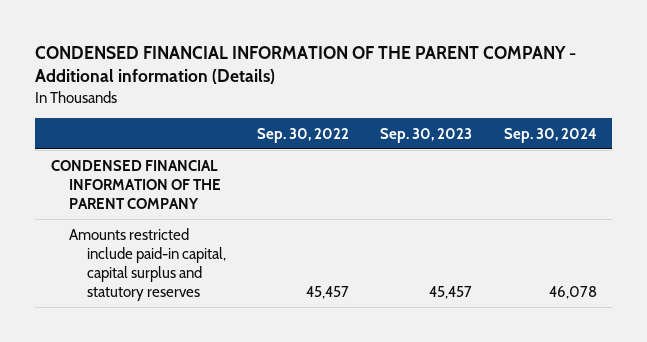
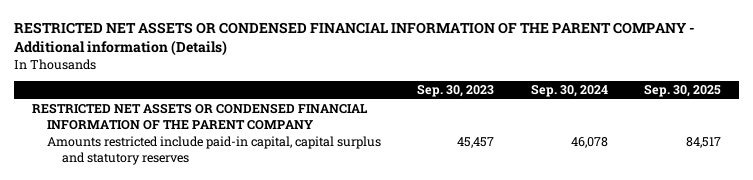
[35,45,577,85] CONDENSED FINANCIAL INFORMATION OF THE PARENT COMPANY - Additional information (Details) -> [13,21,695,56] RESTRICTED NET ASSETS OR CONDENSED FINANCIAL INFORMATION OF THE PARENT COMPANY - Additional information (Details)
[257,127,350,143] Sep. 30, 2022 -> none
none -> [644,84,722,98] Sep. 30, 2025
[50,159,221,209] CONDENSED FINANCIAL INFORMATION OF THE PARENT COMPANY -> [31,103,368,130] RESTRICTED NET ASSETS OR CONDENSED FINANCIAL INFORMATION OF THE PARENT COMPANY

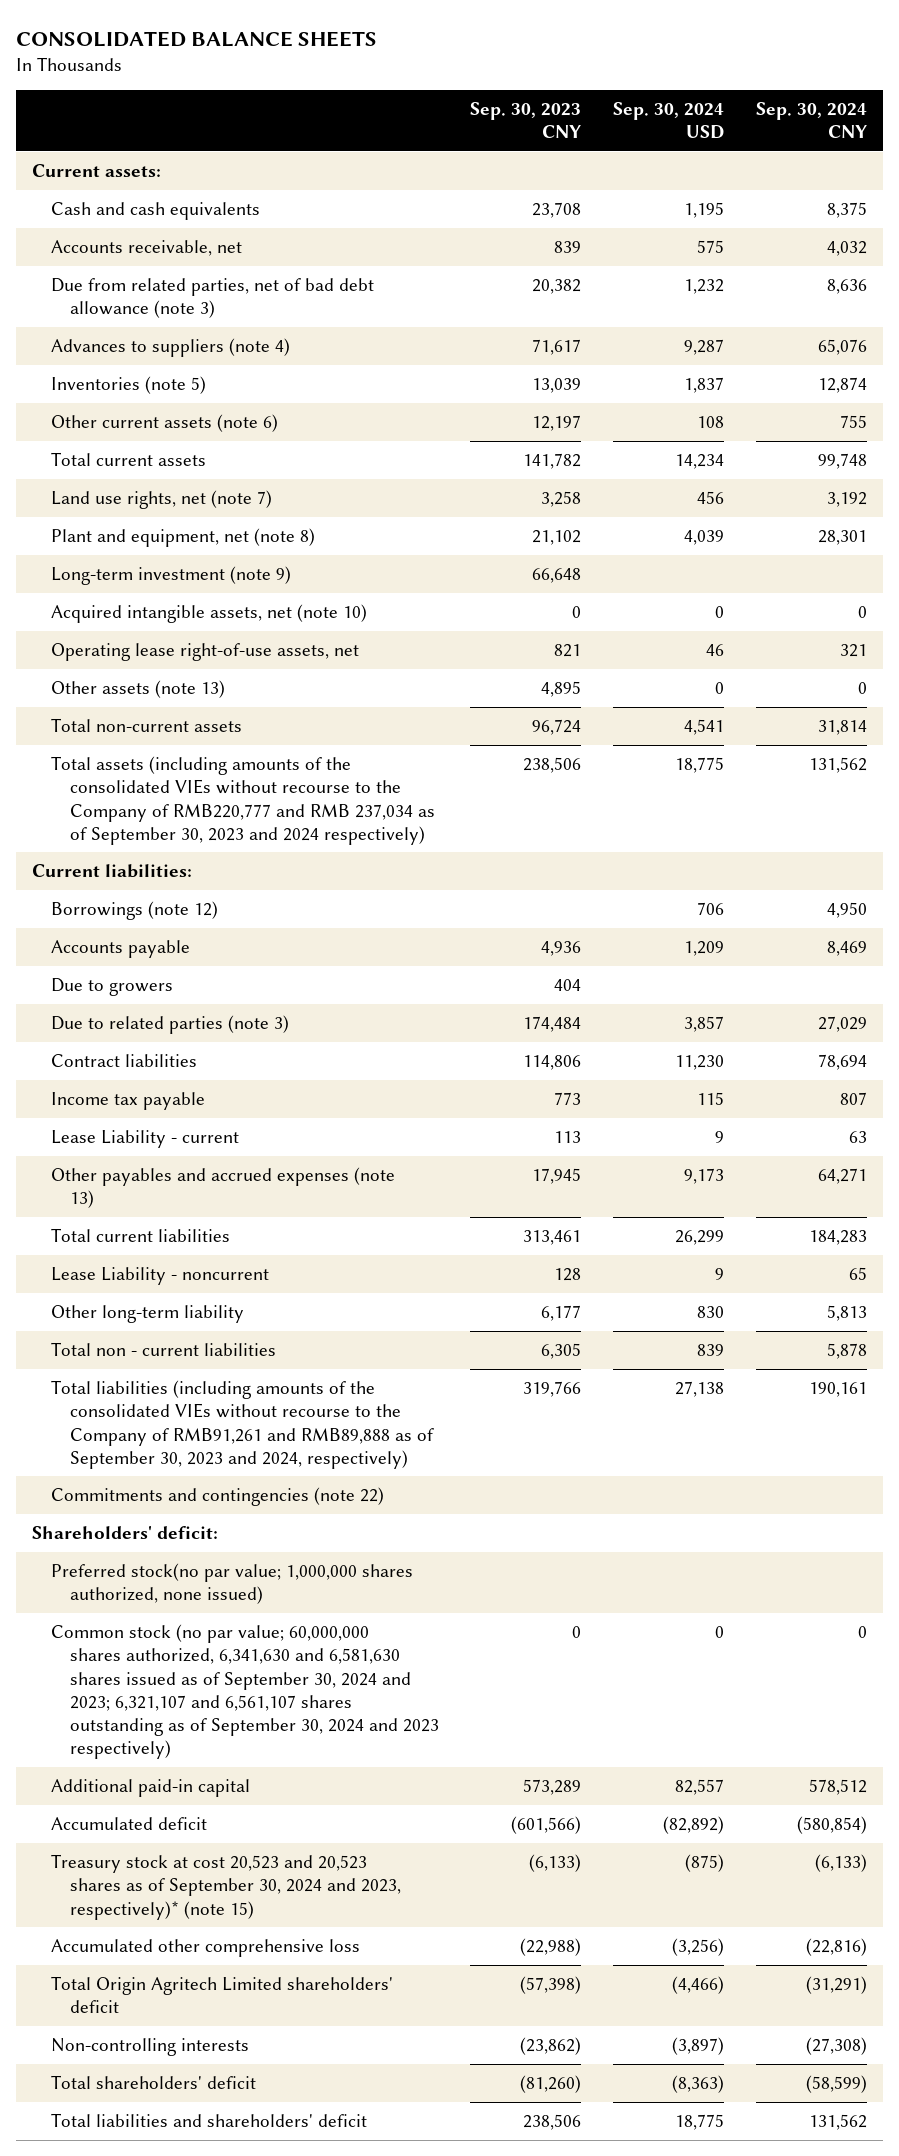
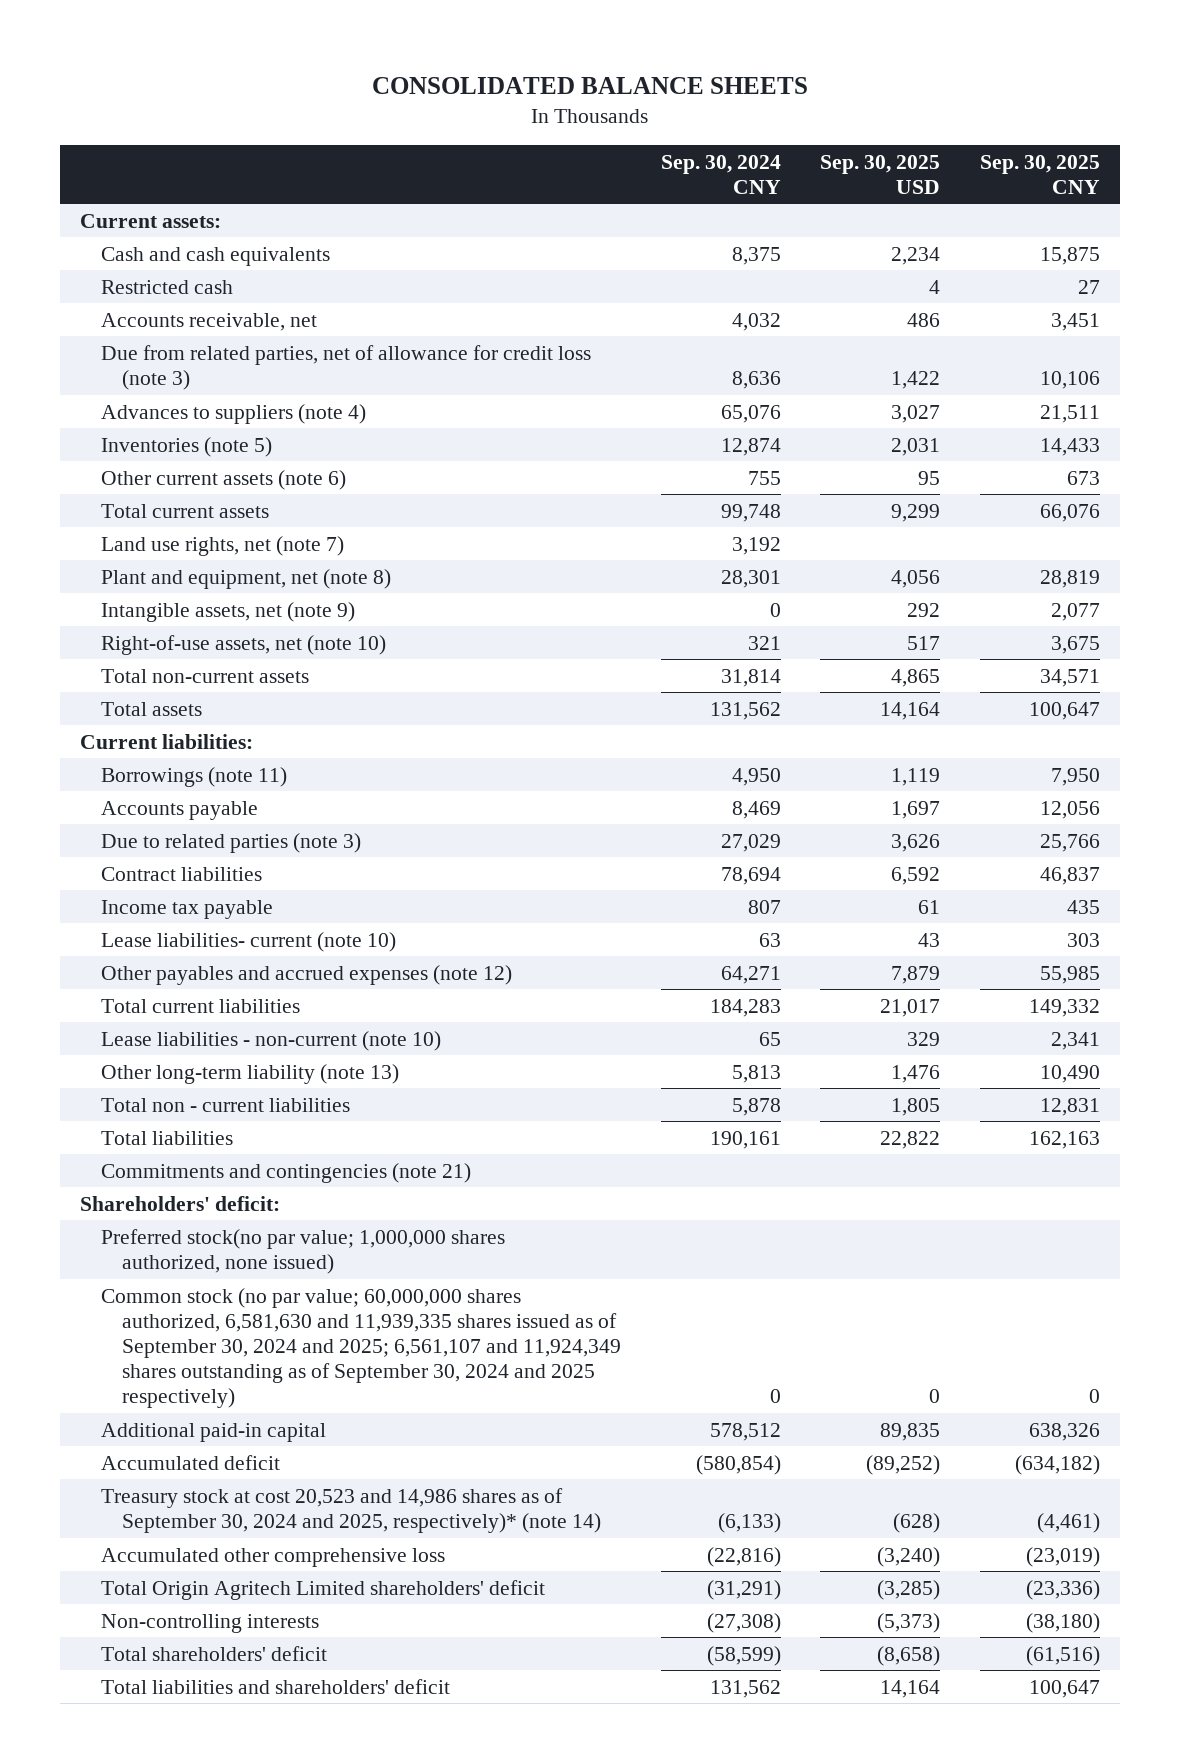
[470,101,582,138] Sep. 30, 2023 CNY -> none
[613,101,725,139] Sep. 30, 2024 USD -> none
none -> [820,154,941,194] Sep. 30, 2025 USD
none -> [980,154,1101,194] Sep. 30, 2025 CNY
none -> [101,279,234,294] Restricted cash
[50,277,374,319] Due from related parties, net of bad debt allowance (note 3) -> [101,344,592,390] Due from related parties, net of allowance for credit loss (note 3)
[50,565,291,585] Long-term investment (note 9) -> none
[50,679,225,698] Other assets (note 13) -> none
[50,603,367,623] Acquired intangible assets, net (note 10) -> [101,601,356,622] Intangible assets, net (note 9)
[50,642,359,661] Operating lease right-of-use assets, net -> [101,634,387,655] Right-of-use assets, net (note 10)
[50,755,435,845] Total assets (including amounts of the consolidated VIEs without recourse to the Company of RMB220,777 and RMB 237,034 as of September 30, 2023 and 2024 respectively) -> [101,701,203,716] Total assets
[50,900,218,920] Borrowings (note 12) -> [101,766,288,787] Borrowings (note 11)
[50,977,173,996] Due to growers -> none
[50,1129,239,1148] Lease Liability - current -> [101,931,397,952] Lease liabilities- current (note 10)
[50,1166,395,1209] Other payables and accrued expenses (note 13) -> [101,964,513,985] Other payables and accrued expenses (note 12)
[50,1266,269,1285] Lease Liability - noncurrent -> [101,1030,442,1051] Lease liabilities - non-current (note 10)
[50,1304,244,1323] Other long-term liability -> [101,1063,400,1084] Other long-term liability (note 13)
[50,1379,434,1469] Total liabilities (including amounts of the consolidated VIEs without recourse to the Company of RMB91,261 and RMB89,888 as of September 30, 2023 and 2024, respectively) -> [101,1130,234,1145] Total liabilities
[50,1486,384,1506] Commitments and contingencies (note 22) -> [101,1162,472,1183] Commitments and contingencies (note 21)
[50,1623,439,1760] Common stock (no par value; 60,000,000 shares authorized, 6,341,630 and 6,581,630 shares issued as of September 30, 2024 and 2023; 6,321,107 and 6,561,107 shares outstanding as of September 30, 2024 and 2023 respectively) -> [101,1287,622,1409] Common stock (no par value; 60,000,000 shares authorized, 6,581,630 and 11,939,335 shares issued as of September 30, 2024 and 2025; 6,561,107 and 11,924,349 shares outstanding as of September 30, 2024 and 2025 respectively)
[50,1853,401,1920] Treasury stock at cost 20,523 and 20,523 shares as of September 30, 2024 and 2023, respectively)* (note 15) -> [101,1487,602,1533] Treasury stock at cost 20,523 and 14,986 shares as of September 30, 2024 and 2025, respectively)* (note 14)

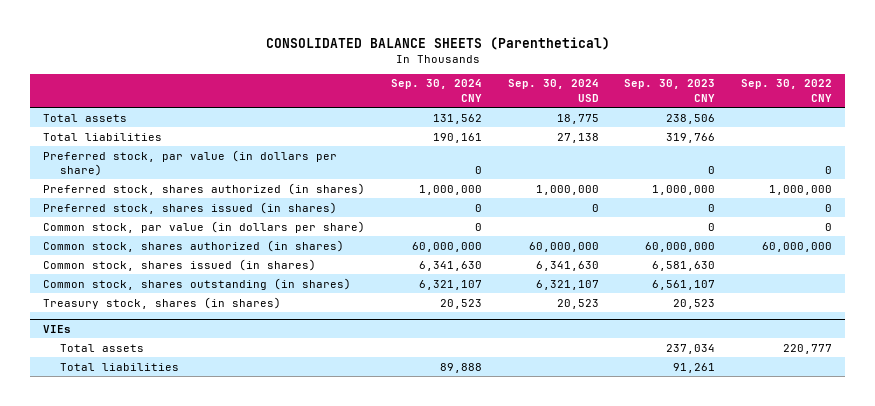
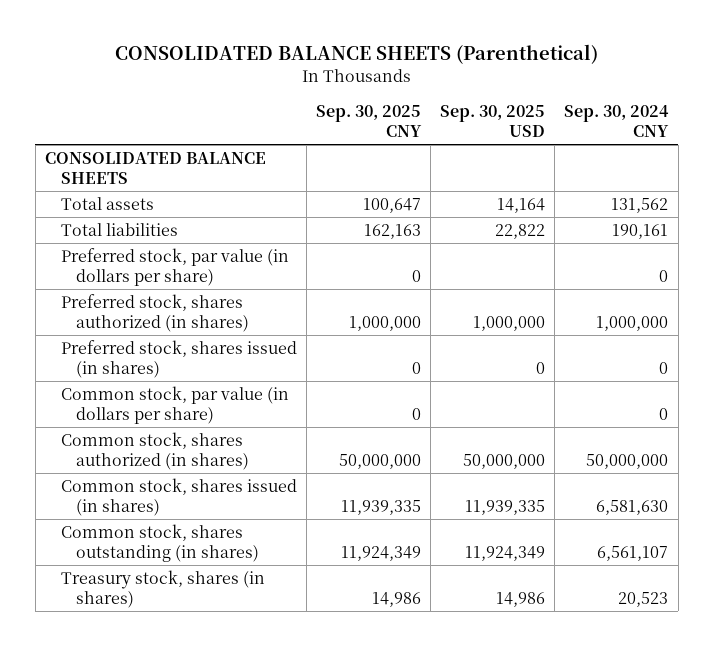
[507,79,599,102] Sep. 30, 2024 USD -> none
[624,79,716,102] Sep. 30, 2023 CNY -> none
[740,79,832,102] Sep. 30, 2022 CNY -> none
none -> [315,104,422,138] Sep. 30, 2025 CNY
none -> [440,104,546,138] Sep. 30, 2025 USD
none -> [45,151,267,185] CONSOLIDATED BALANCE SHEETS
[411,241,482,252] 60,000,000 -> [586,454,669,470] 50,000,000
[418,260,482,271] 6,341,630 -> [596,500,669,516] 6,581,630
[418,279,482,290] 6,321,107 -> [597,546,669,562] 6,561,107
[43,324,72,333] VIEs -> none
[59,343,144,352] Total assets -> none
[59,362,179,371] Total liabilities -> none

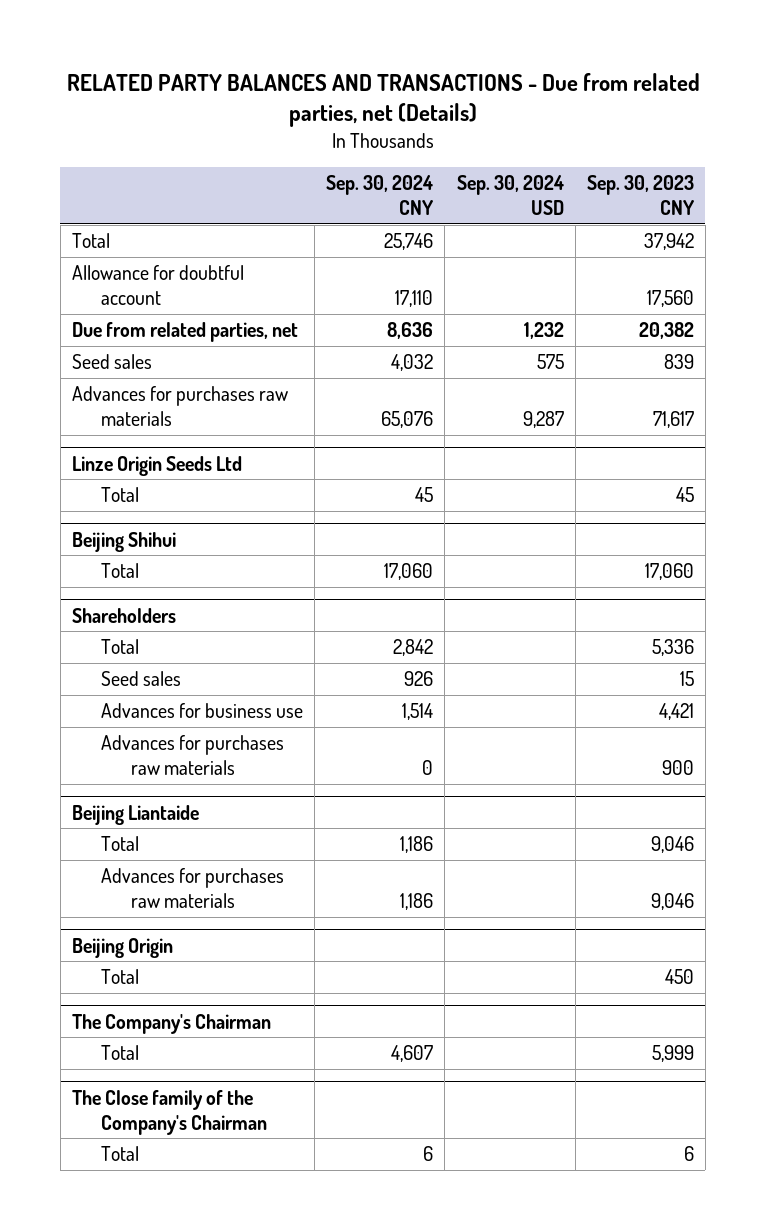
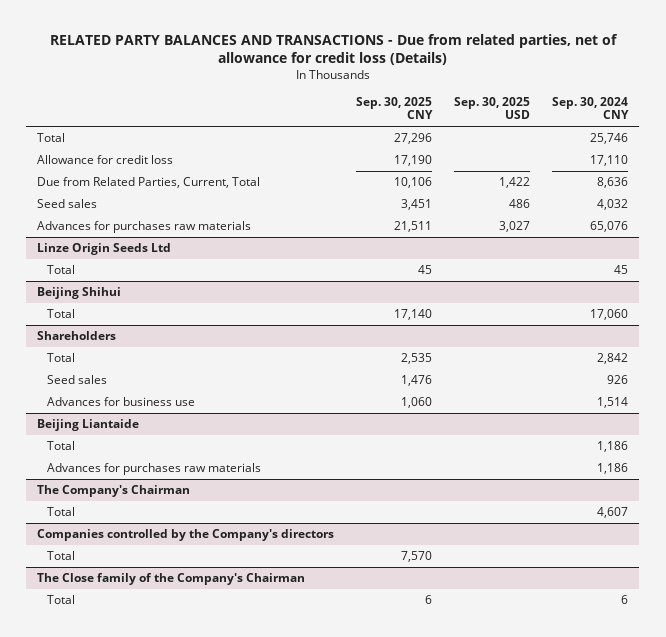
[66,72,700,128] RELATED PARTY BALANCES AND TRANSACTIONS - Due from related parties, net (Details) -> [49,33,618,65] RELATED PARTY BALANCES AND TRANSACTIONS - Due from related parties, net of allowance for credit loss (Details)
[456,175,564,216] Sep. 30, 2024 USD -> none
[586,175,695,216] Sep. 30, 2023 CNY -> none
none -> [356,96,434,120] Sep. 30, 2025 CNY
none -> [454,96,531,120] Sep. 30, 2025 USD
[71,264,244,306] Allowance for doubtful account -> [37,154,174,164] Allowance for credit loss
[71,321,298,342] Due from related parties, net -> [37,176,261,188] Due from Related Parties, Current, Total
[101,734,285,776] Advances for purchases raw materials -> none
[71,937,173,958] Beijing Origin -> none
[101,968,140,984] Total -> none
none -> [37,528,335,541] Companies controlled by the Company's directors
none -> [46,550,75,560] Total

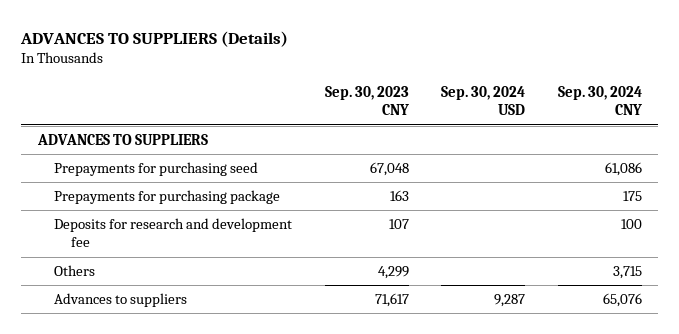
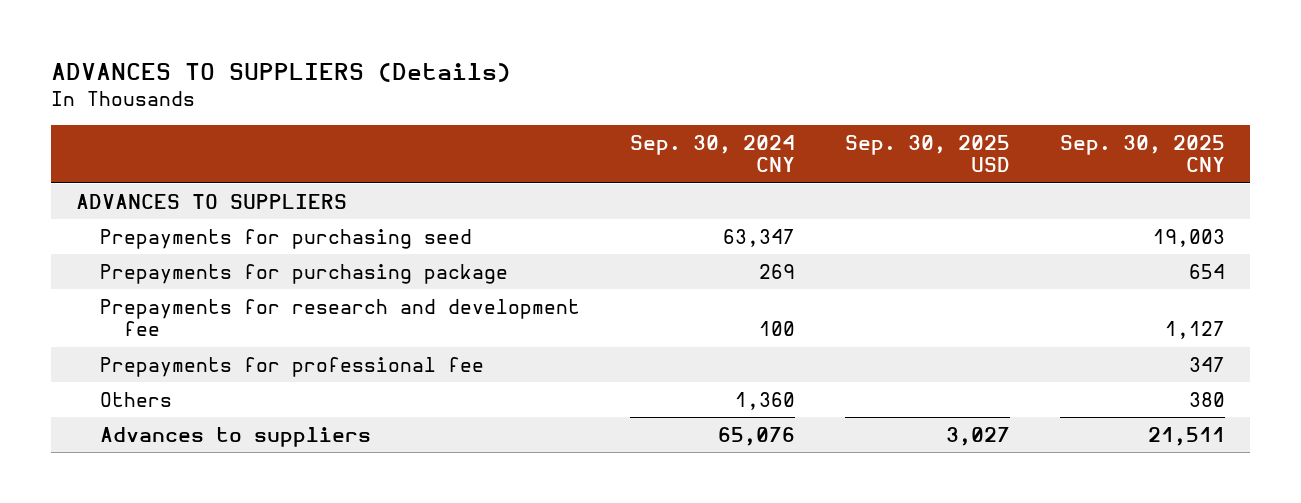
[324,86,409,116] Sep. 30, 2023 CNY -> none
[441,86,526,116] Sep. 30, 2024 USD -> none
none -> [844,134,1010,173] Sep. 30, 2025 USD
none -> [1059,134,1225,173] Sep. 30, 2025 CNY
[604,162,642,177] 61,086 -> [722,228,795,247] 63,347
[622,191,642,202] 175 -> [758,263,795,279] 269
[54,218,293,248] Deposits for research and development fee -> [100,298,581,337] Prepayments for research and development fee
none -> [100,356,485,377] Prepayments for professional fee
[612,266,642,280] 3,715 -> [734,391,795,410] 1,360

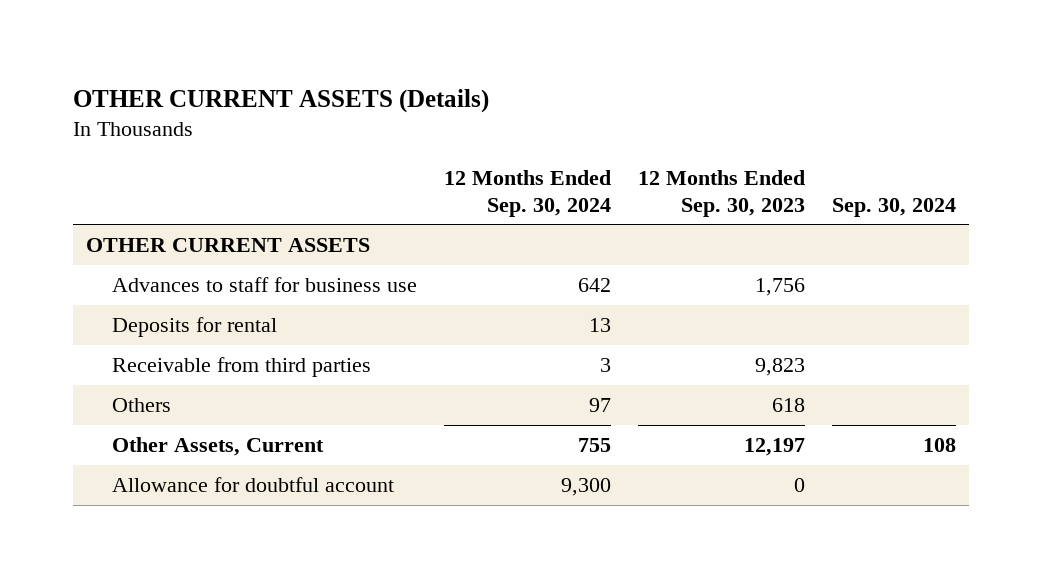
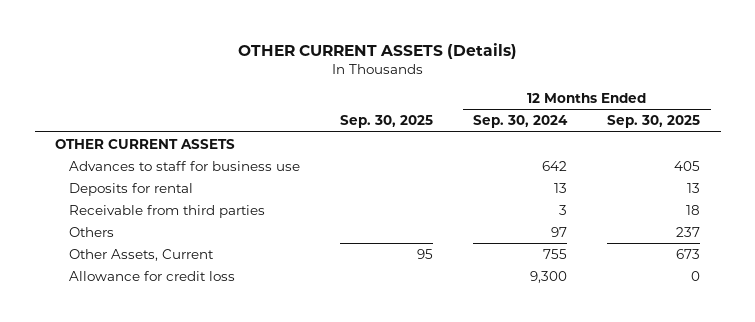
[637,169,805,217] 12 Months Ended Sep. 30, 2023 -> none
[831,197,956,217] Sep. 30, 2024 -> none
none -> [339,115,433,129] Sep. 30, 2025
none -> [607,115,701,129] Sep. 30, 2025
[112,476,395,492] Allowance for doubtful account -> [68,270,235,281] Allowance for credit loss

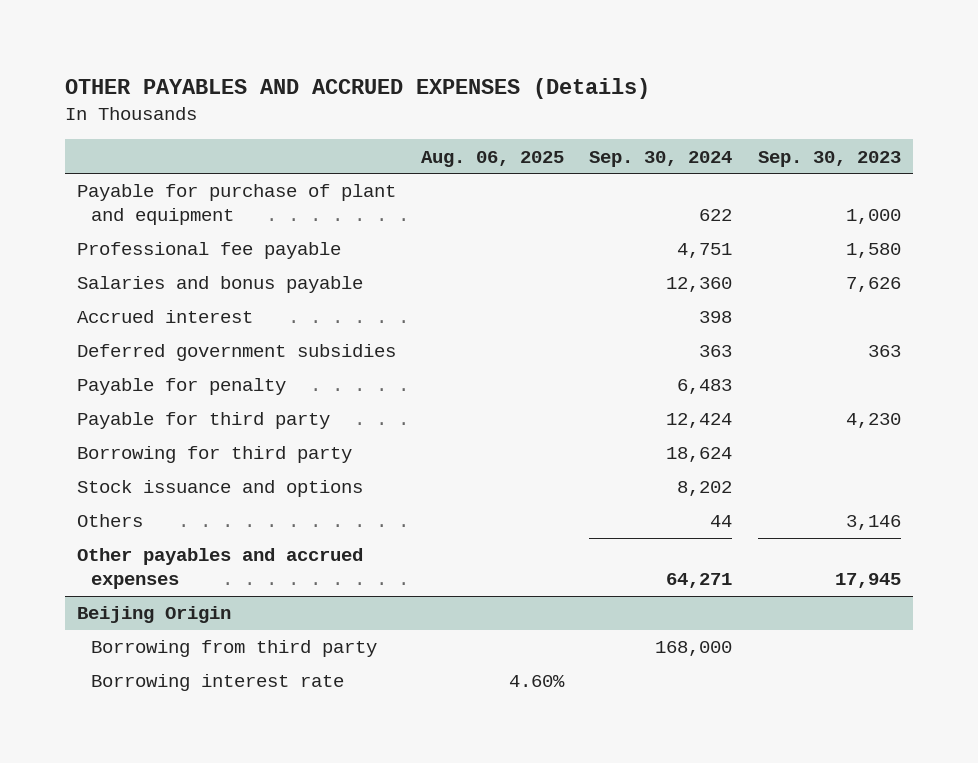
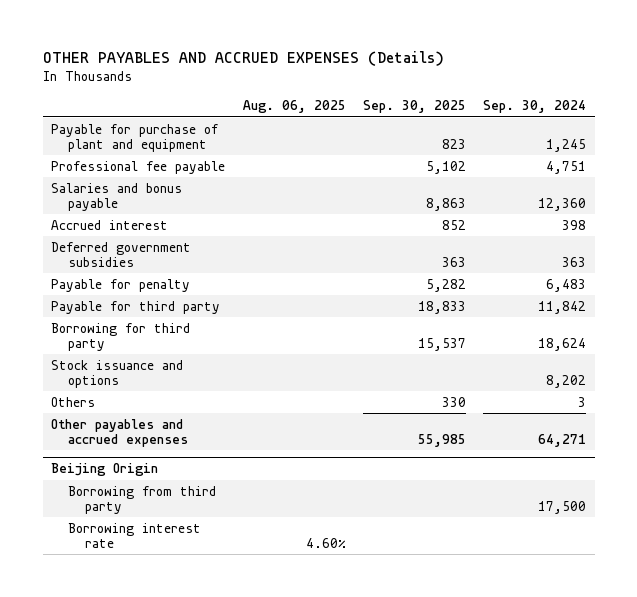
[757,150,901,167] Sep. 30, 2023 -> none
none -> [362,100,466,114] Sep. 30, 2025
[699,208,733,221] 622 -> [546,138,587,152] 1,245
[666,413,733,429] 12,424 -> [538,300,587,314] 11,842
[710,515,733,528] 44 -> [578,396,587,407] 3
[655,641,733,657] 168,000 -> [538,500,587,514] 17,500

